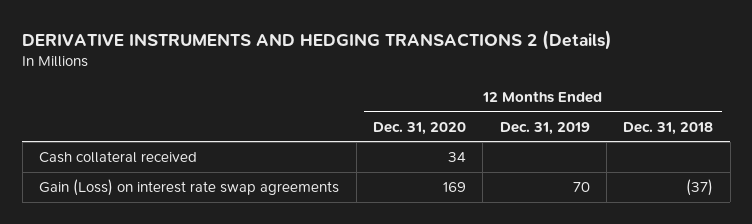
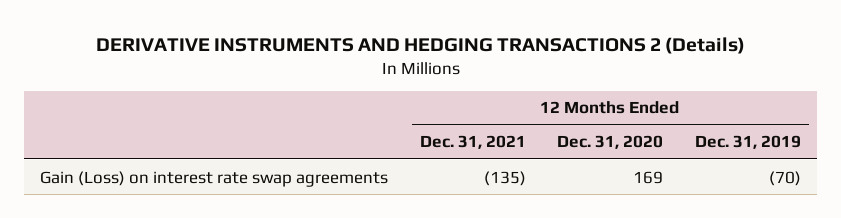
[623,121,714,135] Dec. 31, 2018 -> none
none -> [419,135,526,150] Dec. 31, 2021
[39,151,198,164] Cash collateral received -> none
[572,182,590,193] 70 -> [768,170,801,186] (70)

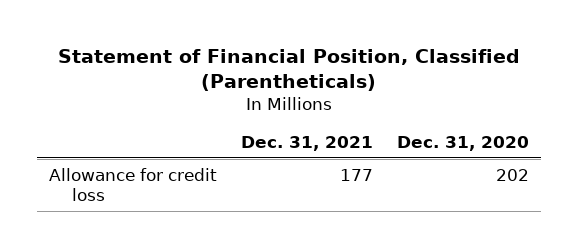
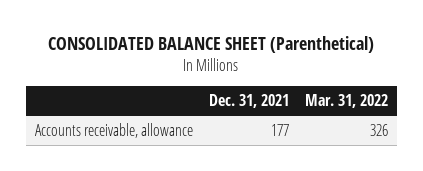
[58,48,521,92] Statement of Financial Position, Classified (Parentheticals) -> [48,36,375,54] CONSOLIDATED BALANCE SHEET (Parenthetical)
[397,136,530,152] Dec. 31, 2020 -> none
none -> [305,94,389,109] Mar. 31, 2022
[49,167,218,201] Allowance for credit loss -> [34,122,193,138] Accounts receivable, allowance

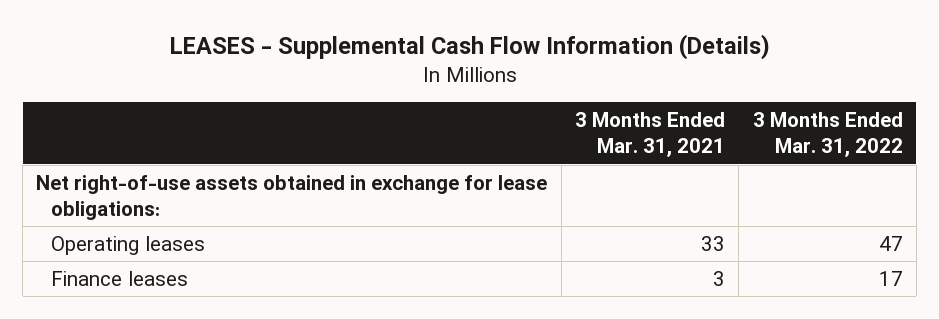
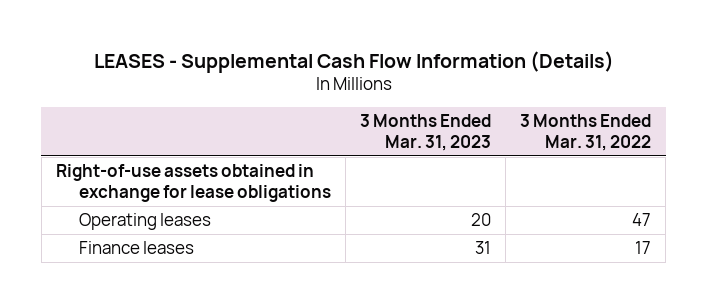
[575,112,726,158] 3 Months Ended Mar. 31, 2021 -> none
none -> [360,114,492,151] 3 Months Ended Mar. 31, 2023
[36,174,548,220] Net right-of-use assets obtained in exchange for lease obligations: -> [55,164,332,202] Right-of-use assets obtained in exchange for lease obligations

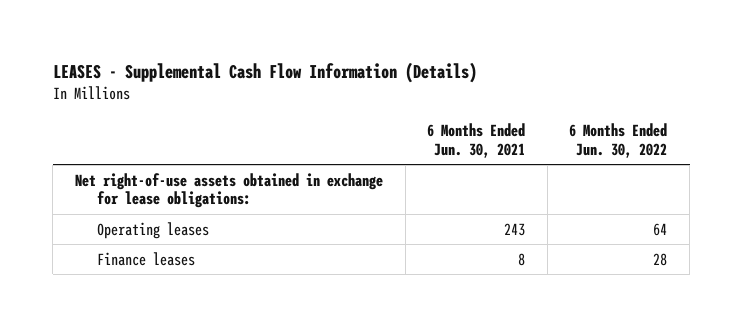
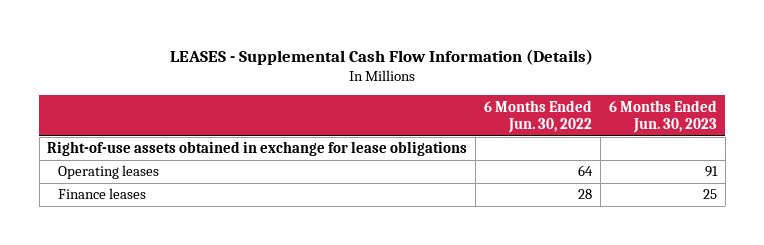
[427,122,526,158] 6 Months Ended Jun. 30, 2021 -> none
none -> [608,99,717,134] 6 Months Ended Jun. 30, 2023
[75,172,384,209] Net right-of-use assets obtained in exchange for lease obligations: -> [47,141,468,157] Right-of-use assets obtained in exchange for lease obligations

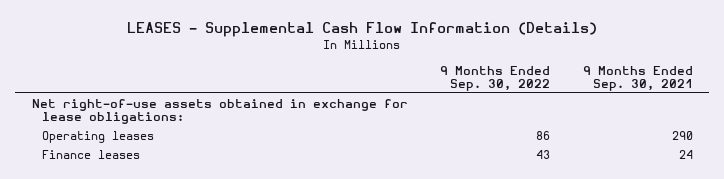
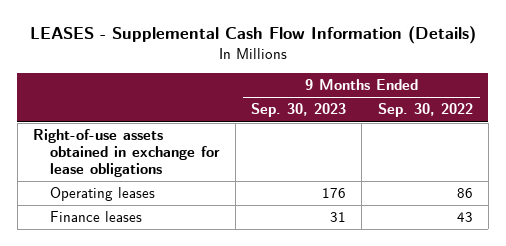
[582,65,693,91] 9 Months Ended Sep. 30, 2021 -> none
none -> [251,103,347,118] Sep. 30, 2023
[31,98,408,125] Net right-of-use assets obtained in exchange for lease obligations: -> [32,129,220,178] Right-of-use assets obtained in exchange for lease obligations

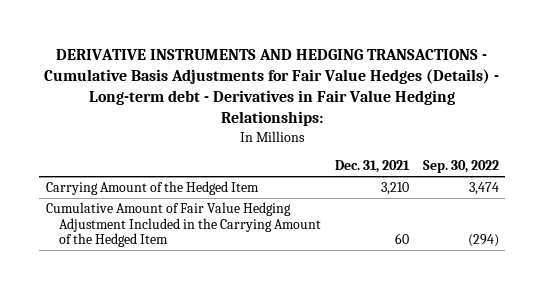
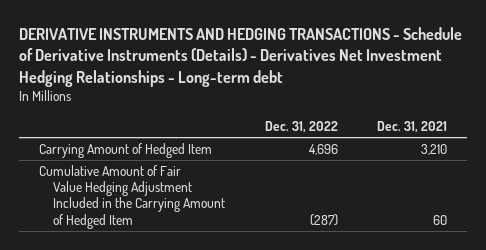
[44,49,500,127] DERIVATIVE INSTRUMENTS AND HEDGING TRANSACTIONS - Cumulative Basis Adjustments for Fair Value Hedges (Details) - Long-term debt - Derivatives in Fair Value Hedging Relationships: -> [18,27,462,87] DERIVATIVE INSTRUMENTS AND HEDGING TRANSACTIONS - Schedule of Derivative Instruments (Details) - Derivatives Net Investment Hedging Relationships - Long-term debt
[422,160,499,174] Sep. 30, 2022 -> none
none -> [264,120,338,133] Dec. 31, 2022
[45,181,259,196] Carrying Amount of the Hedged Item -> [38,143,212,159] Carrying Amount of Hedged Item
[45,202,322,248] Cumulative Amount of Fair Value Hedging Adjustment Included in the Carrying Amount of the Hedged Item -> [38,165,225,229] Cumulative Amount of Fair Value Hedging Adjustment Included in the Carrying Amount of Hedged Item

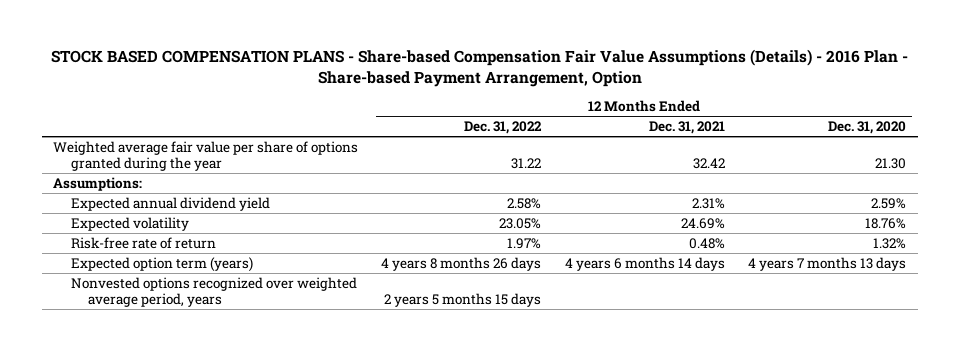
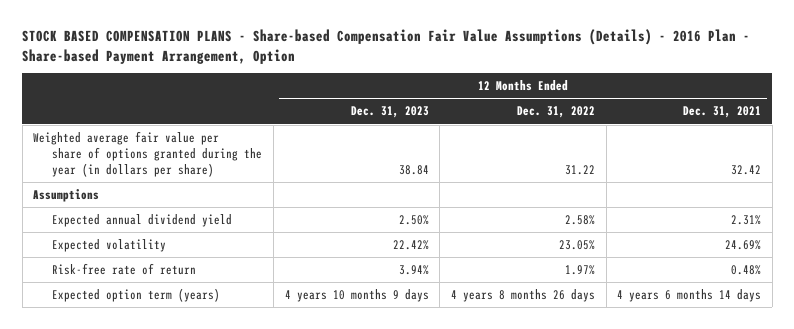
[828,121,907,135] Dec. 31, 2020 -> none
none -> [350,106,429,119] Dec. 31, 2023
[53,140,359,171] Weighted average fair value per share of options granted during the year -> [33,131,263,177] Weighted average fair value per share of options granted during the year (in dollars per share)
[53,176,143,191] Assumptions: -> [33,189,100,203] Assumptions
[70,276,357,307] Nonvested options recognized over weighted average period, years -> none

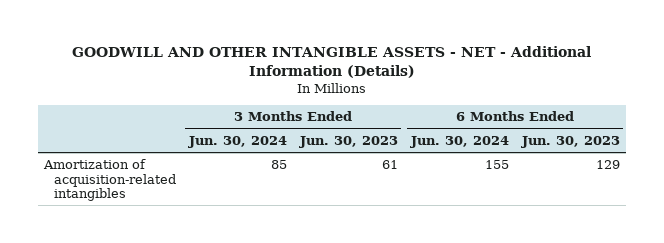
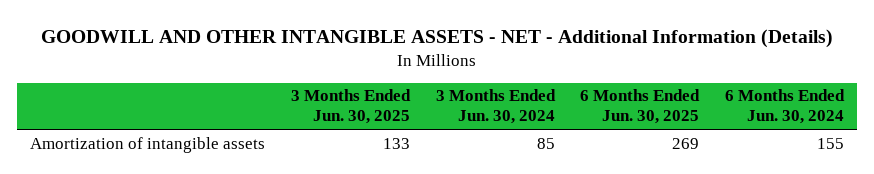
[298,135,398,148] Jun. 30, 2023 -> none
[520,135,620,148] Jun. 30, 2023 -> none
none -> [290,89,411,125] 3 Months Ended Jun. 30, 2025
none -> [580,89,701,125] 6 Months Ended Jun. 30, 2025
[43,159,176,202] Amortization of acquisition-related intangibles -> [30,136,266,153] Amortization of intangible assets

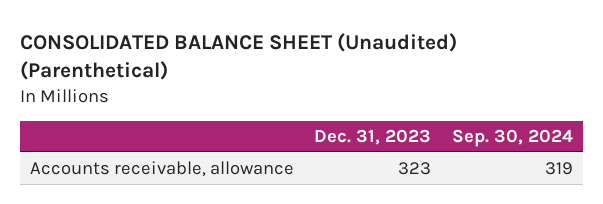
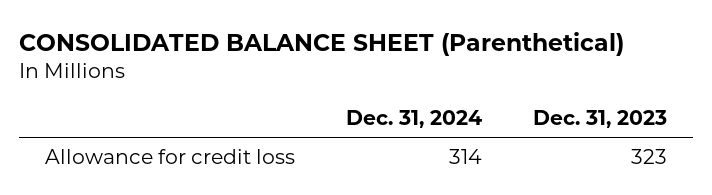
[20,32,458,81] CONSOLIDATED BALANCE SHEET (Unaudited) (Parenthetical) -> [18,31,624,56] CONSOLIDATED BALANCE SHEET (Parenthetical)
[451,129,573,148] Sep. 30, 2024 -> none
none -> [345,110,482,129] Dec. 31, 2024
[30,161,295,178] Accounts receivable, allowance -> [44,149,295,165] Allowance for credit loss

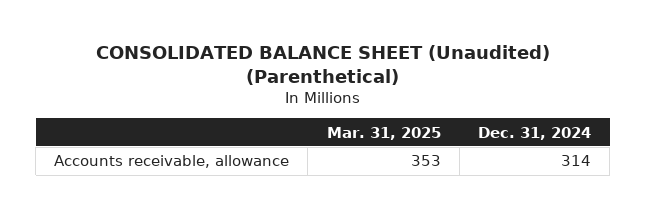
[18,31,624,56] CONSOLIDATED BALANCE SHEET (Parenthetical) -> [95,45,550,85] CONSOLIDATED BALANCE SHEET (Unaudited) (Parenthetical)
[533,110,668,129] Dec. 31, 2023 -> none
none -> [326,126,441,140] Mar. 31, 2025
[44,149,295,165] Allowance for credit loss -> [54,155,290,169] Accounts receivable, allowance

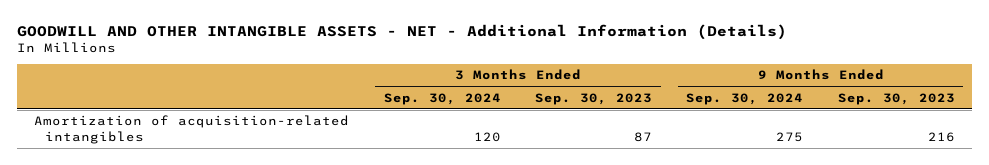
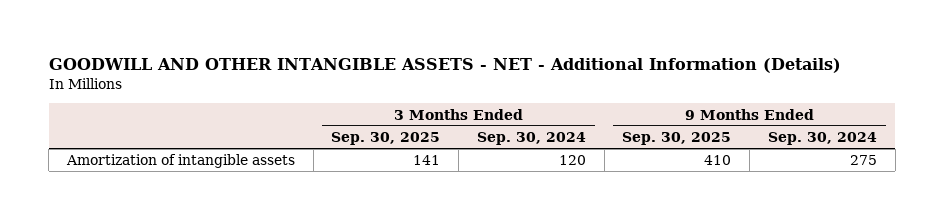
[534,92,652,105] Sep. 30, 2023 -> none
[837,92,955,105] Sep. 30, 2023 -> none
none -> [331,132,441,146] Sep. 30, 2025
none -> [622,132,732,146] Sep. 30, 2025
[34,115,350,145] Amortization of acquisition-related intangibles -> [65,154,295,169] Amortization of intangible assets

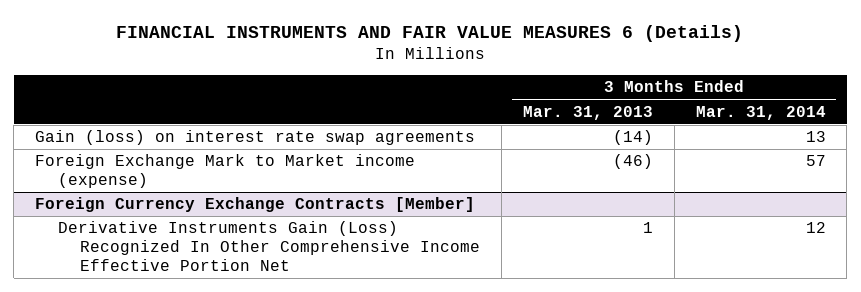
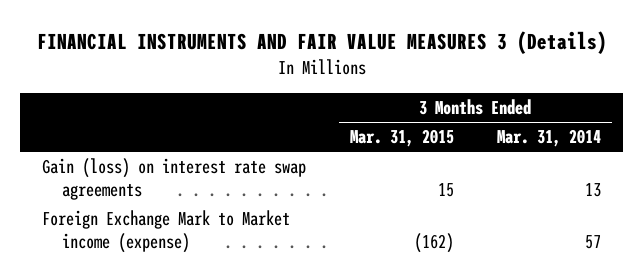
[116,25,744,43] FINANCIAL INSTRUMENTS AND FAIR VALUE MEASURES 6 (Details) -> [36,31,607,55] FINANCIAL INSTRUMENTS AND FAIR VALUE MEASURES 3 (Details)
[522,105,653,120] Mar. 31, 2013 -> none
none -> [349,129,454,148] Mar. 31, 2015
[34,197,475,213] Foreign Currency Exchange Contracts [Member] -> none
[57,221,481,272] Derivative Instruments Gain (Loss) Recognized In Other Comprehensive Income Effective Portion Net -> none

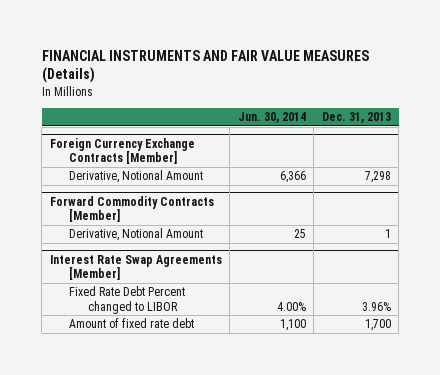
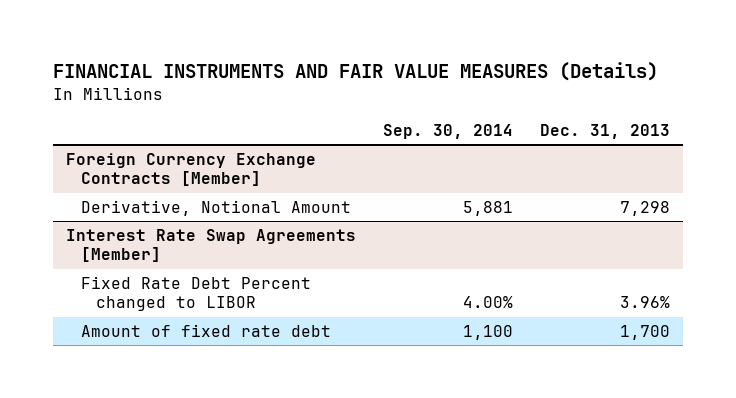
[237,112,306,124] Jun. 30, 2014 -> none
none -> [382,123,513,139] Sep. 30, 2014
[49,195,214,223] Forward Commodity Contracts [Member] -> none
[68,228,203,242] Derivative, Notional Amount -> none

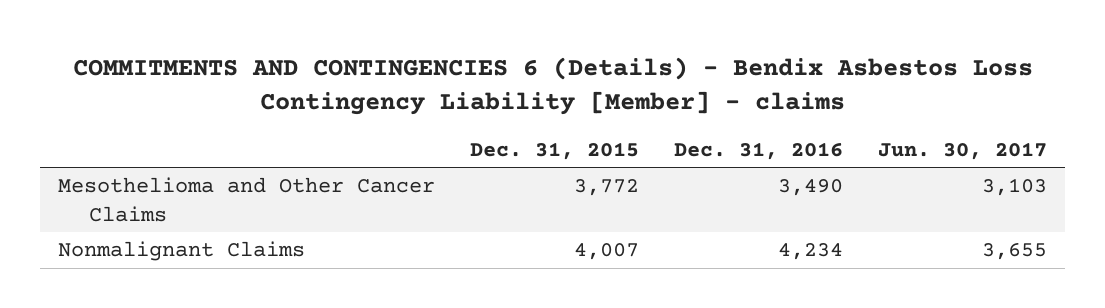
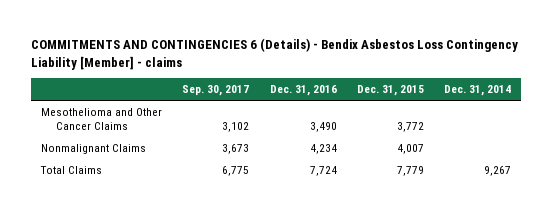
[878,141,1048,160] Jun. 30, 2017 -> none
none -> [182,85,250,97] Sep. 30, 2017
none -> [444,85,512,97] Dec. 31, 2014
none -> [40,166,103,175] Total Claims

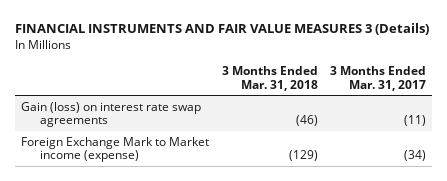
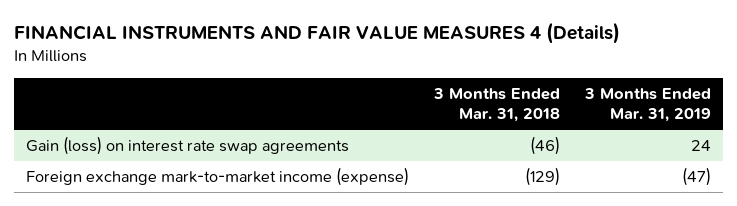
[15,23,430,36] FINANCIAL INSTRUMENTS AND FAIR VALUE MEASURES 3 (Details) -> [13,22,620,45] FINANCIAL INSTRUMENTS AND FAIR VALUE MEASURES 4 (Details)
[329,65,426,91] 3 Months Ended Mar. 31, 2017 -> none
none -> [583,87,711,123] 3 Months Ended Mar. 31, 2019
[21,136,210,163] Foreign Exchange Mark to Market income (expense) -> [26,166,410,186] Foreign exchange mark-to-market income (expense)

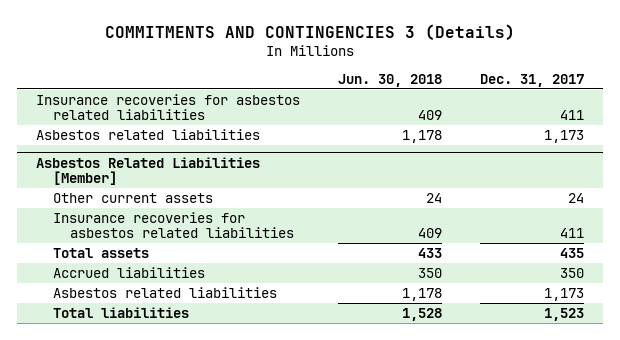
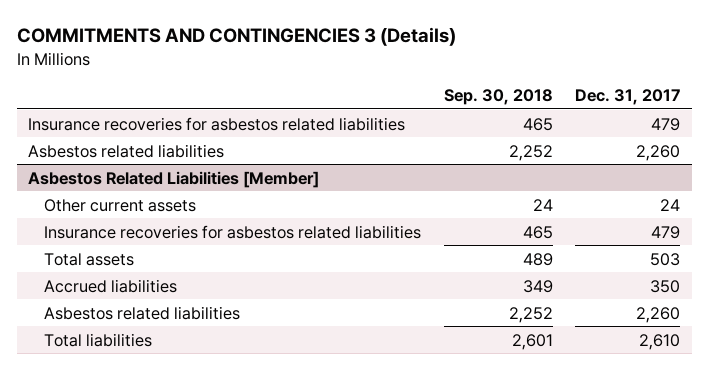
[338,73,443,87] Jun. 30, 2018 -> none
none -> [443,88,553,105] Sep. 30, 2018
[560,110,585,121] 411 -> [651,117,681,131] 479
[544,129,585,143] 1,173 -> [636,144,681,161] 2,260
[560,228,585,239] 411 -> [651,225,681,239] 479
[560,247,585,258] 435 -> [650,252,681,266] 503
[544,287,585,301] 1,173 -> [636,306,681,323] 2,260
[544,307,585,321] 1,523 -> [639,333,681,350] 2,610

